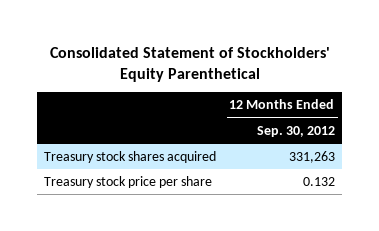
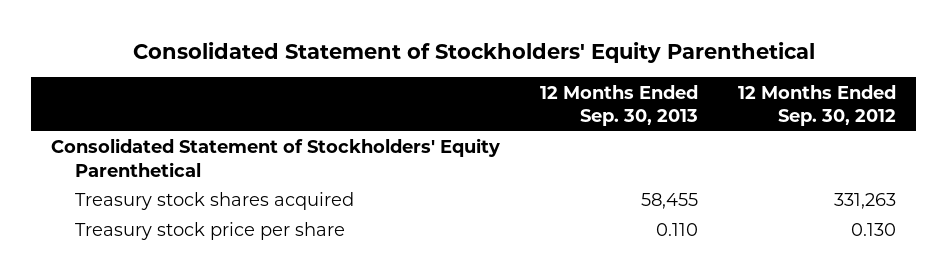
none -> [540,84,699,126] 12 Months Ended Sep. 30, 2013
none -> [51,138,501,177] Consolidated Statement of Stockholders' Equity Parenthetical
[302,177,335,187] 0.132 -> [851,223,897,237] 0.130

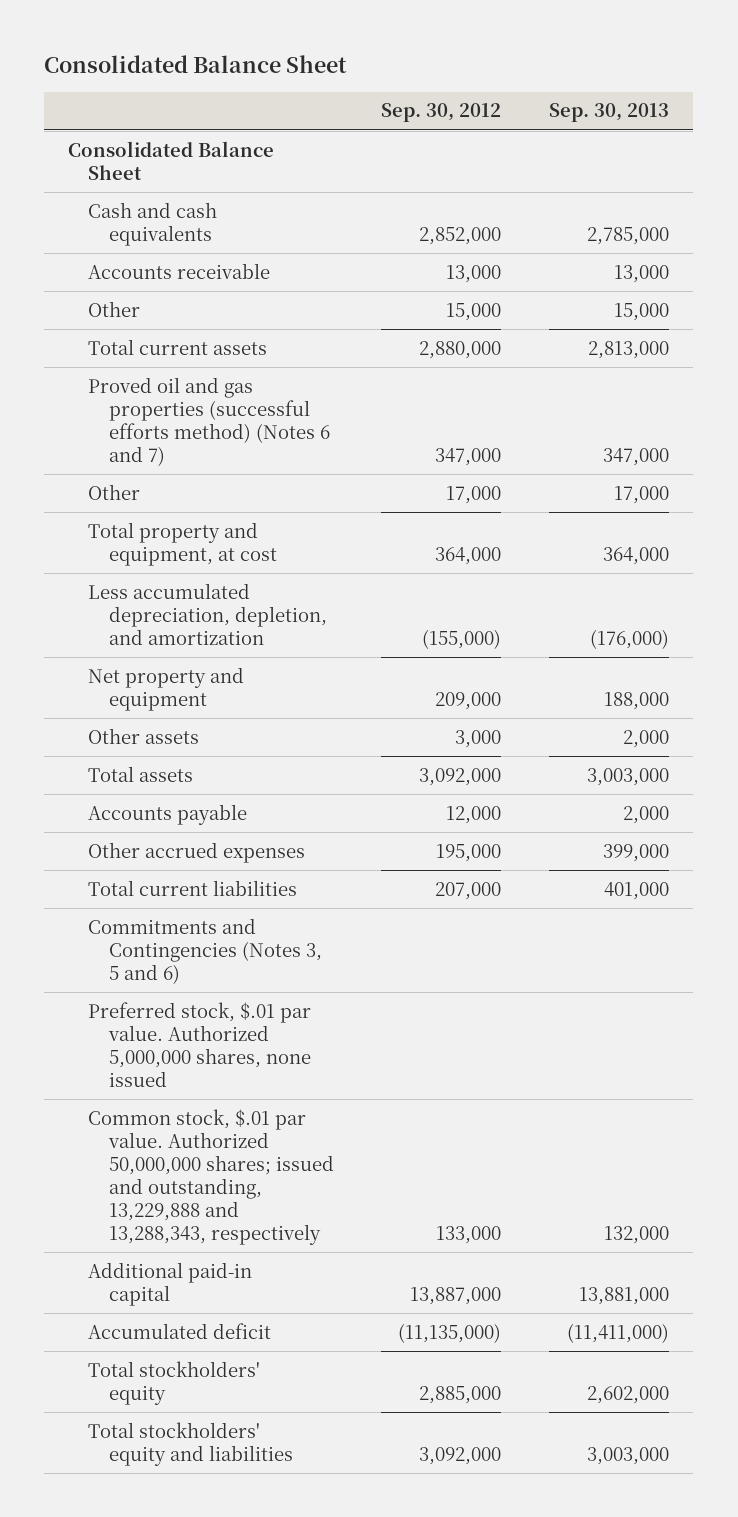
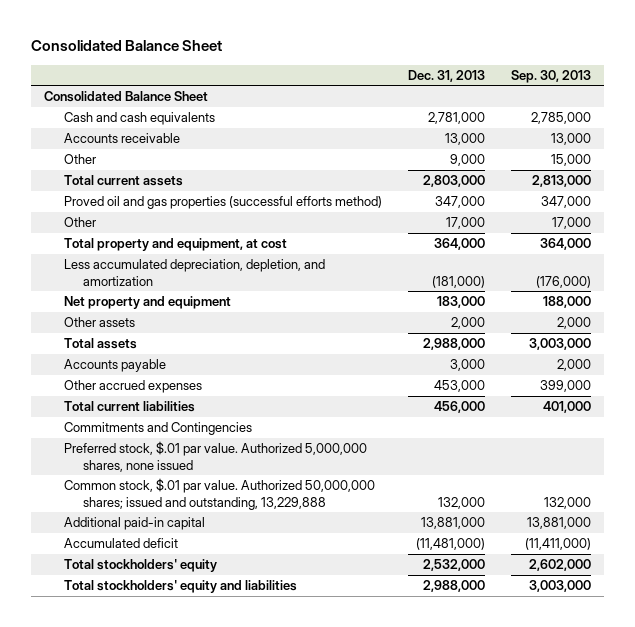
[381,103,502,123] Sep. 30, 2012 -> none
none -> [407,69,485,82] Dec. 31, 2013
[88,376,330,467] Proved oil and gas properties (successful efforts method) (Notes 6 and 7) -> [63,196,382,210] Proved oil and gas properties (successful efforts method)
[88,917,322,984] Commitments and Contingencies (Notes 3, 5 and 6) -> [63,422,252,436] Commitments and Contingencies
[88,1108,334,1246] Common stock, $.01 par value. Authorized 50,000,000 shares; issued and outstanding, 13,229,888 and 13,288,343, respectively -> [63,478,375,510] Common stock, $.01 par value. Authorized 50,000,000 shares; issued and outstanding, 13,229,888

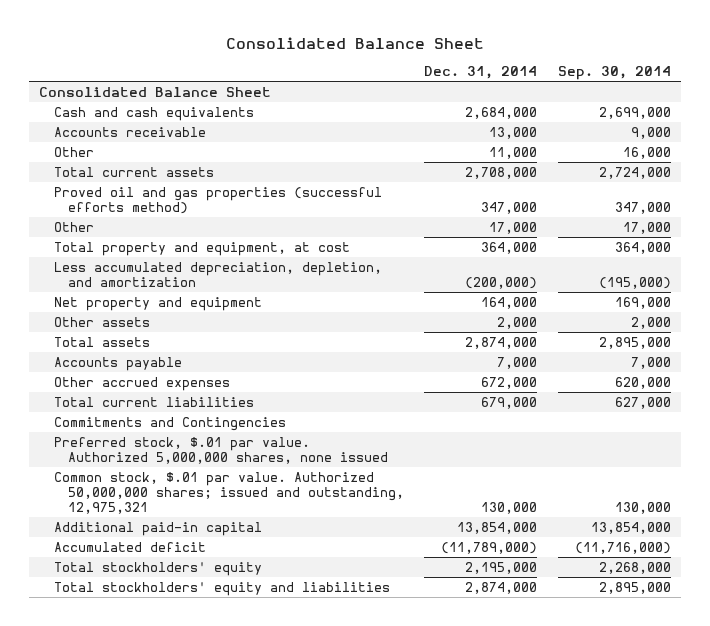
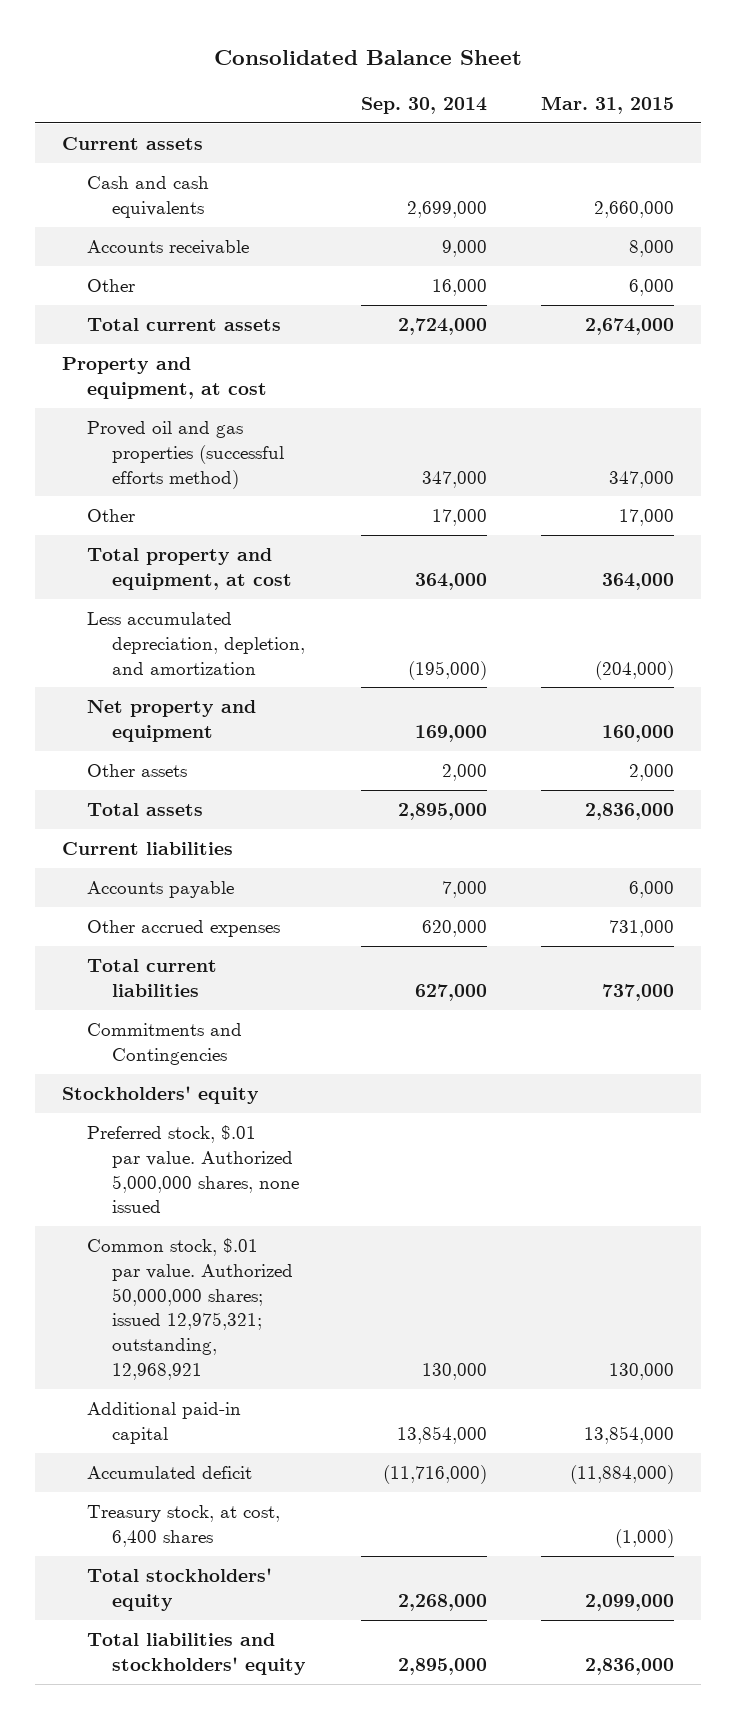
[424,66,538,80] Dec. 31, 2014 -> none
none -> [540,95,674,114] Mar. 31, 2015
[39,86,272,97] Consolidated Balance Sheet -> none
none -> [62,137,204,151] Current assets
none -> [62,357,268,399] Property and equipment, at cost
none -> [62,842,234,856] Current liabilities
none -> [62,1086,260,1105] Stockholders' equity
[53,471,405,514] Common stock, $.01 par value. Authorized 50,000,000 shares; issued and outstanding, 12,975,321 -> [87,1238,294,1380] Common stock, $.01 par value. Authorized 50,000,000 shares; issued 12,975,321; outstanding, 12,968,921
none -> [87,1505,281,1547] Treasury stock, at cost, 6,400 shares
[53,581,390,596] Total stockholders' equity and liabilities -> [87,1633,307,1675] Total liabilities and stockholders' equity

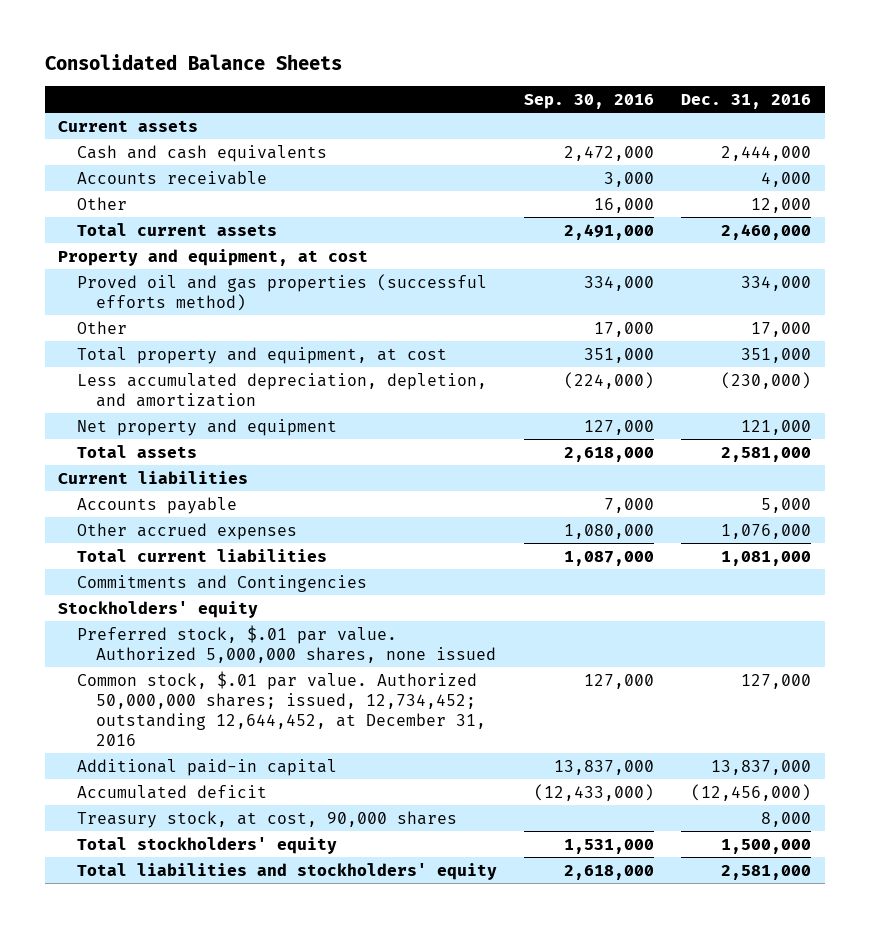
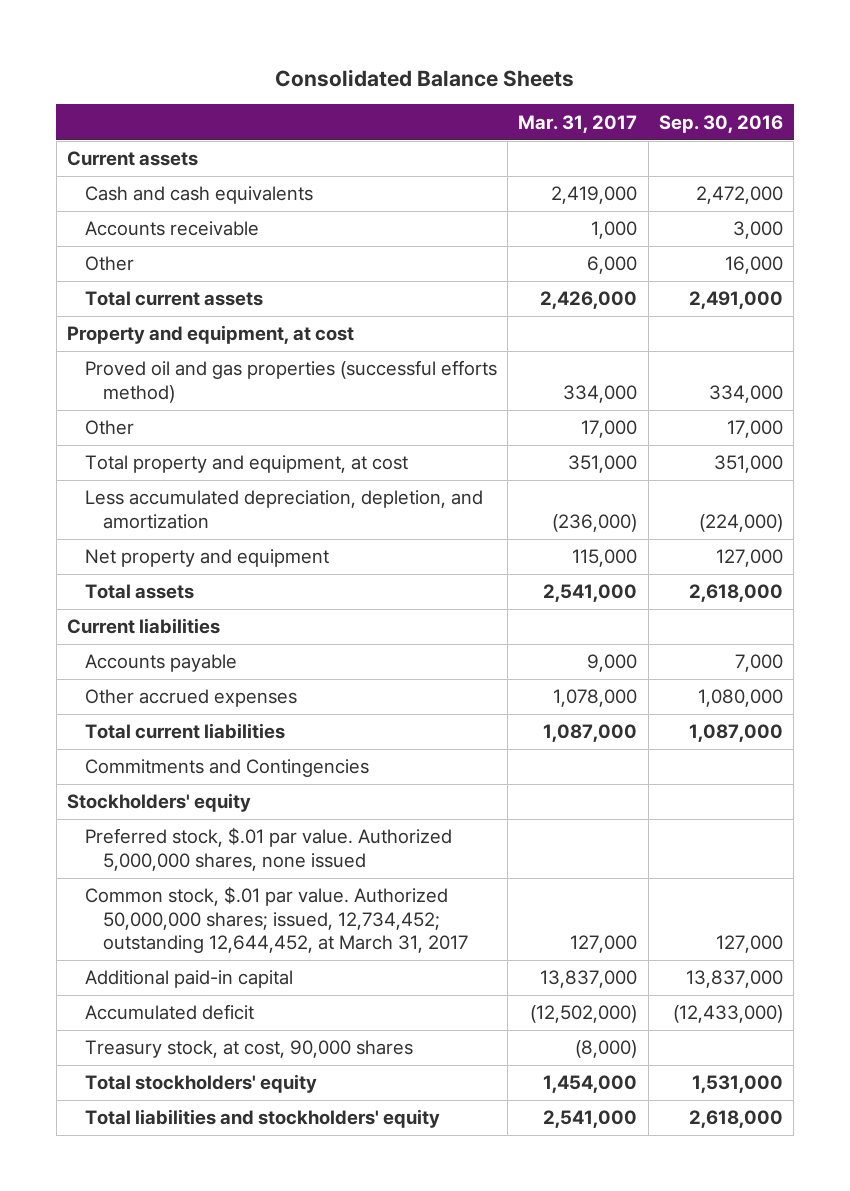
[681,93,812,109] Dec. 31, 2016 -> none
none -> [518,114,638,133] Mar. 31, 2017
[77,670,486,746] Common stock, $.01 par value. Authorized 50,000,000 shares; issued, 12,734,452; outstanding 12,644,452, at December 31, 2016 -> [84,886,468,954] Common stock, $.01 par value. Authorized 50,000,000 shares; issued, 12,734,452; outstanding 12,644,452, at March 31, 2017

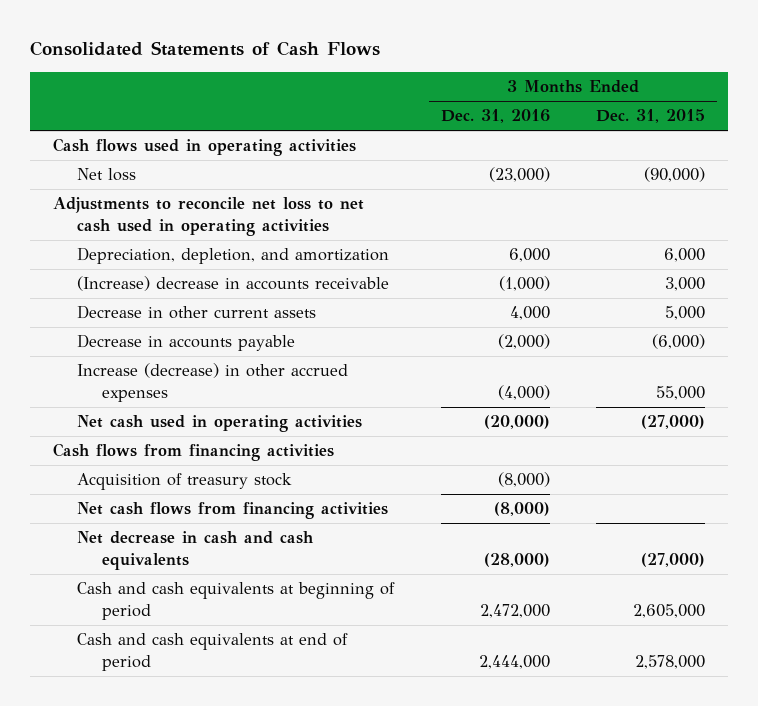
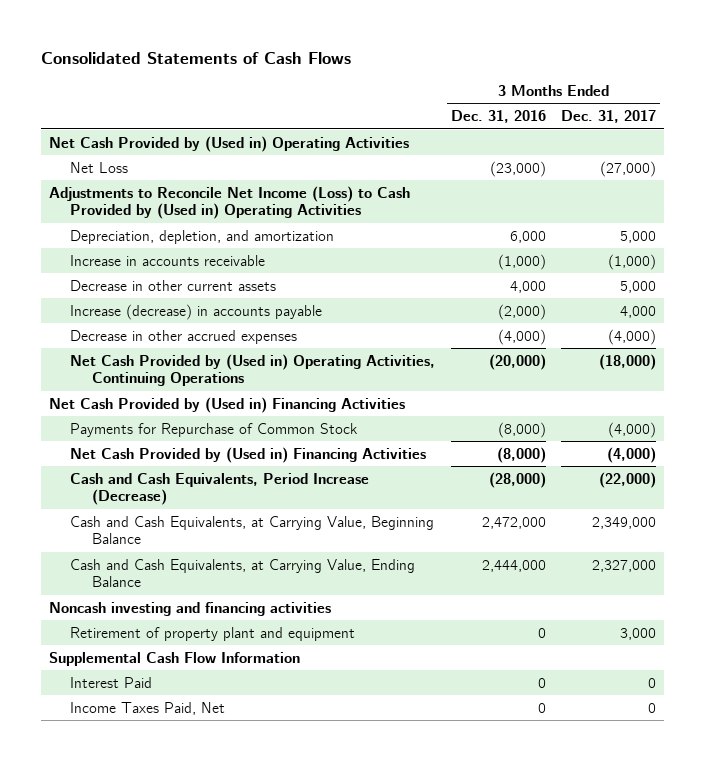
[596,109,706,124] Dec. 31, 2015 -> none
none -> [561,110,657,124] Dec. 31, 2017
[52,138,356,157] Cash flows used in operating activities -> [48,135,409,152] Net Cash Provided by (Used in) Operating Activities
[77,168,137,182] Net loss -> [70,161,129,173] Net Loss
[52,197,364,236] Adjustments to reconcile net loss to net cash used in operating activities -> [48,185,410,220] Adjustments to Reconcile Net Income (Loss) to Cash Provided by (Used in) Operating Activities
[77,276,390,292] (Increase) decrease in accounts receivable -> [70,254,266,266] Increase in accounts receivable
[77,334,296,352] Decrease in accounts payable -> [70,303,323,320] Increase (decrease) in accounts payable
[77,363,349,402] Increase (decrease) in other accrued expenses -> [70,329,298,344] Decrease in other accrued expenses
[77,415,363,433] Net cash used in operating activities -> [70,353,436,387] Net Cash Provided by (Used in) Operating Activities, Continuing Operations
[52,443,334,462] Cash flows from financing activities -> [48,396,405,413] Net Cash Provided by (Used in) Financing Activities
[77,473,293,491] Acquisition of treasury stock -> [70,422,359,437] Payments for Repurchase of Common Stock
[77,502,389,520] Net cash flows from financing activities -> [70,446,427,463] Net Cash Provided by (Used in) Financing Activities
[77,531,315,570] Net decrease in cash and cash equivalents -> [70,472,370,506] Cash and Cash Equivalents, Period Increase (Decrease)
[77,582,396,620] Cash and cash equivalents at beginning of period -> [70,515,435,545] Cash and Cash Equivalents, at Carrying Value, Beginning Balance
[77,633,349,671] Cash and cash equivalents at end of period -> [70,558,416,588] Cash and Cash Equivalents, at Carrying Value, Ending Balance
none -> [48,601,331,616] Noncash investing and financing activities
none -> [70,626,356,641] Retirement of property plant and equipment
none -> [48,651,300,666] Supplemental Cash Flow Information
none -> [70,676,153,688] Interest Paid
none -> [70,701,226,715] Income Taxes Paid, Net

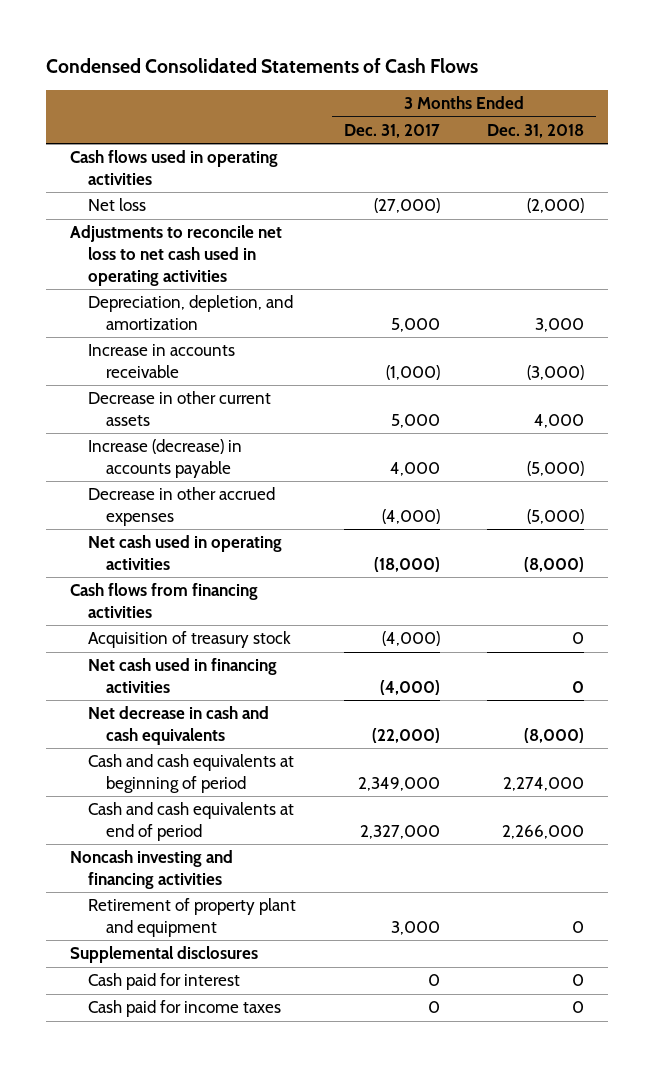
[40,51,351,64] Consolidated Statements of Cash Flows -> [46,57,479,73] Condensed Consolidated Statements of Cash Flows
[450,110,546,124] Dec. 31, 2016 -> none
none -> [487,123,585,138] Dec. 31, 2018
[48,135,409,152] Net Cash Provided by (Used in) Operating Activities -> [69,150,278,185] Cash flows used in operating activities
[70,161,129,173] Net Loss -> [88,198,147,212] Net loss
[48,185,410,220] Adjustments to Reconcile Net Income (Loss) to Cash Provided by (Used in) Operating Activities -> [69,225,282,286] Adjustments to reconcile net loss to net cash used in operating activities
[70,353,436,387] Net Cash Provided by (Used in) Operating Activities, Continuing Operations -> [88,535,283,570] Net cash used in operating activities
[48,396,405,413] Net Cash Provided by (Used in) Financing Activities -> [69,583,258,618] Cash flows from financing activities
[70,422,359,437] Payments for Repurchase of Common Stock -> [88,631,292,649] Acquisition of treasury stock
[70,446,427,463] Net Cash Provided by (Used in) Financing Activities -> [88,658,278,693] Net cash used in financing activities
[70,472,370,506] Cash and Cash Equivalents, Period Increase (Decrease) -> [88,706,270,745] Net decrease in cash and cash equivalents
[70,515,435,545] Cash and Cash Equivalents, at Carrying Value, Beginning Balance -> [88,754,295,793] Cash and cash equivalents at beginning of period
[70,558,416,588] Cash and Cash Equivalents, at Carrying Value, Ending Balance -> [88,802,295,841] Cash and cash equivalents at end of period
[48,651,300,666] Supplemental Cash Flow Information -> [69,946,258,964] Supplemental disclosures
[70,676,153,688] Interest Paid -> [88,973,241,991] Cash paid for interest
[70,701,226,715] Income Taxes Paid, Net -> [88,1000,282,1018] Cash paid for income taxes

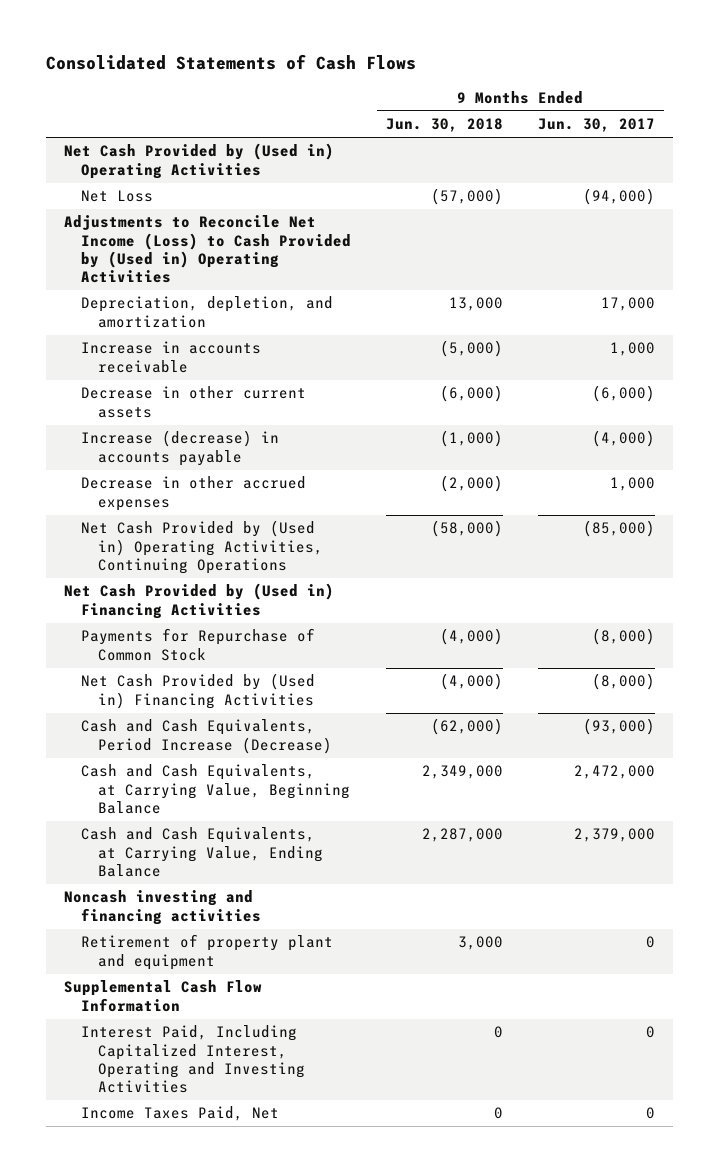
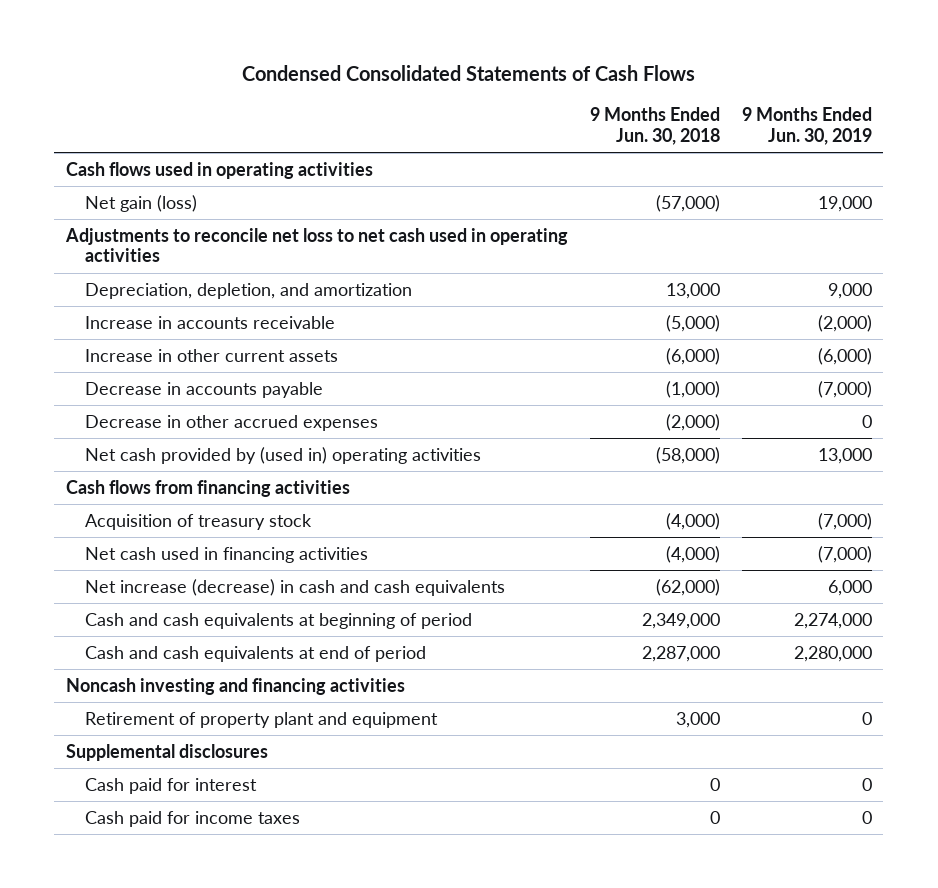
[45,54,416,71] Consolidated Statements of Cash Flows -> [241,65,695,82] Condensed Consolidated Statements of Cash Flows
[538,118,656,133] Jun. 30, 2017 -> none
none -> [742,107,873,145] 9 Months Ended Jun. 30, 2019
[63,143,334,179] Net Cash Provided by (Used in) Operating Activities -> [65,161,373,179] Cash flows used in operating activities
[80,190,153,203] Net Loss -> [85,194,198,212] Net gain (loss)
[63,215,351,283] Adjustments to Reconcile Net Income (Loss) to Cash Provided by (Used in) Operating Activities -> [64,227,568,263] Adjustments to reconcile net loss to net cash used in operating activities
[80,386,306,418] Decrease in other current assets -> [85,348,339,362] Increase in other current assets
[80,430,279,466] Increase (decrease) in accounts payable -> [85,381,324,398] Decrease in accounts payable
[80,520,323,574] Net Cash Provided by (Used in) Operating Activities, Continuing Operations -> [85,446,482,464] Net cash provided by (used in) operating activities
[63,583,334,619] Net Cash Provided by (Used in) Financing Activities -> [65,479,350,497] Cash flows from financing activities
[80,628,315,661] Payments for Repurchase of Common Stock -> [85,513,313,530] Acquisition of treasury stock
[80,673,315,709] Net Cash Provided by (Used in) Financing Activities -> [85,546,369,563] Net cash used in financing activities
[80,719,332,754] Cash and Cash Equivalents, Period Increase (Decrease) -> [85,578,506,596] Net increase (decrease) in cash and cash equivalents
[80,764,350,814] Cash and Cash Equivalents, at Carrying Value, Beginning Balance -> [85,612,473,629] Cash and cash equivalents at beginning of period
[80,827,323,877] Cash and Cash Equivalents, at Carrying Value, Ending Balance -> [85,645,427,662] Cash and cash equivalents at end of period
[63,980,262,1012] Supplemental Cash Flow Information -> [65,743,268,761] Supplemental disclosures
[80,1025,305,1093] Interest Paid, Including Capitalized Interest, Operating and Investing Activities -> [85,777,258,794] Cash paid for interest
[80,1106,279,1122] Income Taxes Paid, Net -> [85,810,301,827] Cash paid for income taxes

